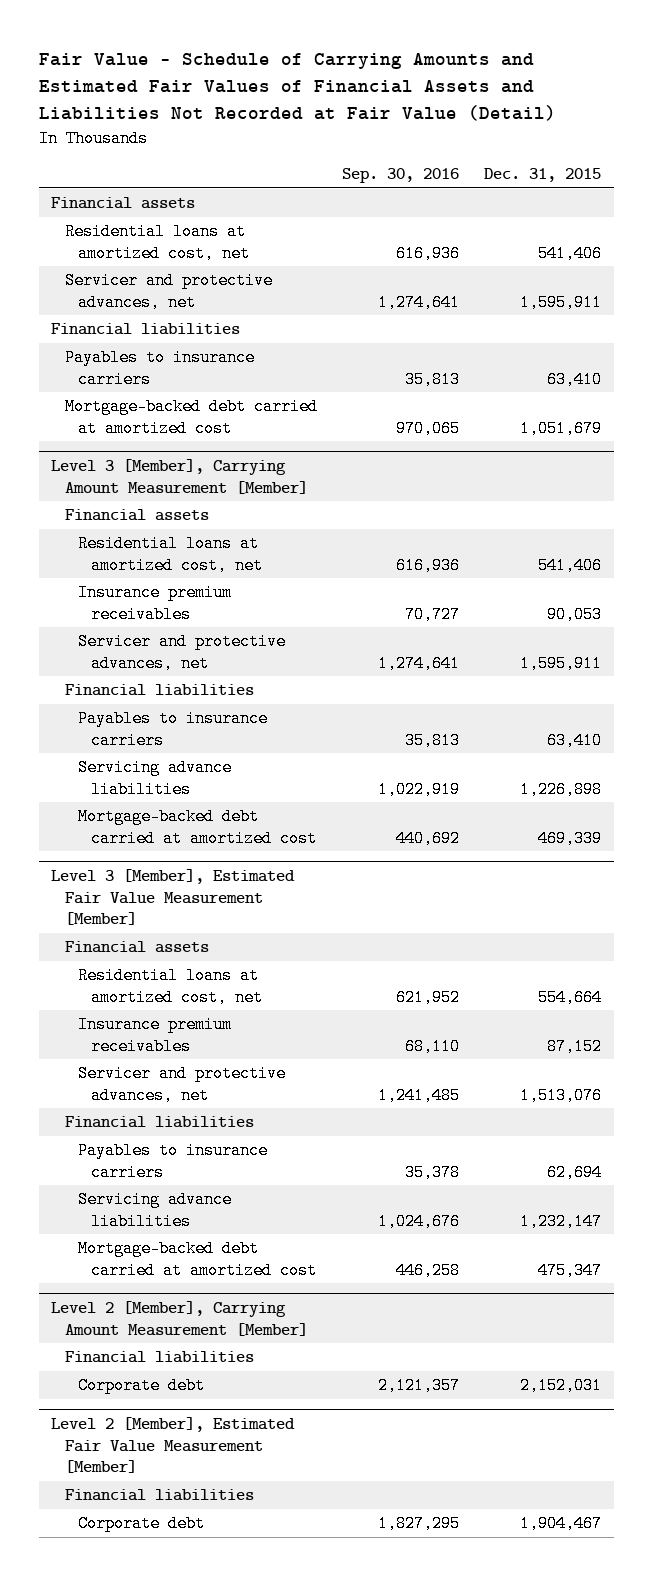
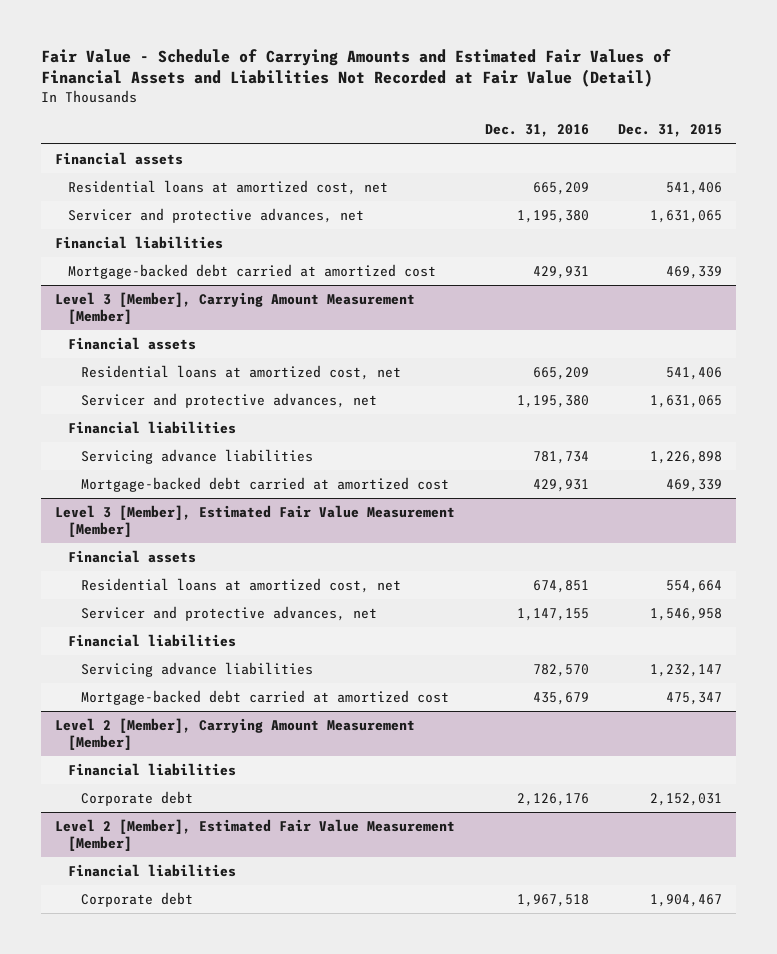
[341,168,459,184] Sep. 30, 2016 -> none
none -> [484,124,589,138] Dec. 31, 2016
[520,293,603,311] 1,595,911 -> [649,209,722,223] 1,631,065
[64,349,255,388] Payables to insurance carriers -> none
[520,419,603,437] 1,051,679 -> [665,265,722,279] 469,339
[77,584,232,623] Insurance premium receivables -> none
[520,654,603,672] 1,595,911 -> [649,394,722,408] 1,631,065
[77,710,268,749] Payables to insurance carriers -> none
[77,1016,232,1055] Insurance premium receivables -> none
[520,1086,603,1104] 1,513,076 -> [649,607,722,621] 1,546,958
[77,1142,268,1181] Payables to insurance carriers -> none

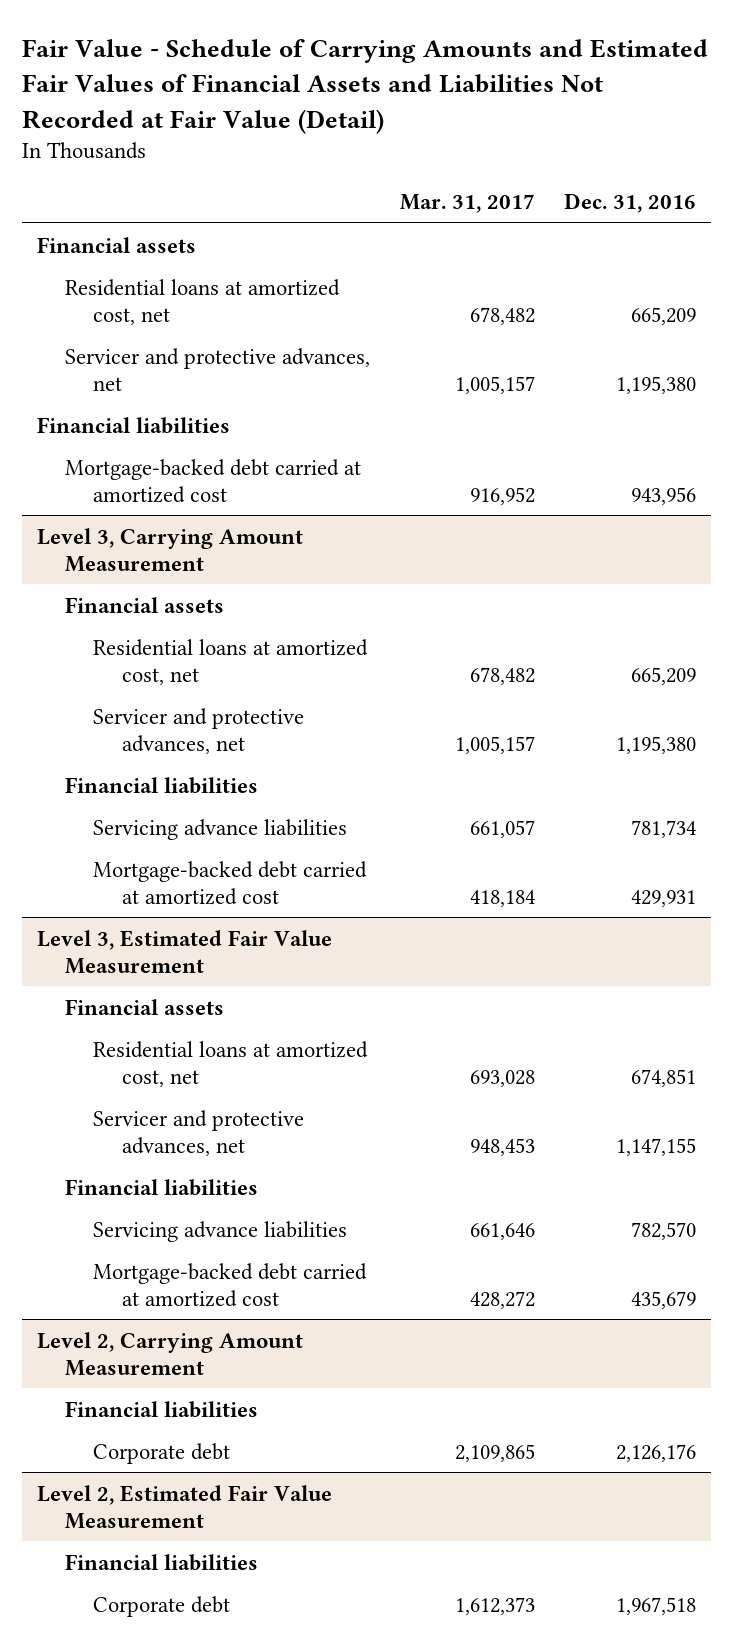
[617,124,722,138] Dec. 31, 2015 -> none
none -> [399,194,535,214] Mar. 31, 2017
[532,265,589,279] 429,931 -> [631,486,697,505] 943,956
[55,291,416,324] Level 3 [Member], Carrying Amount Measurement [Member] -> [37,527,304,572] Level 3, Carrying Amount Measurement
[55,504,456,537] Level 3 [Member], Estimated Fair Value Measurement [Member] -> [37,929,333,974] Level 3, Estimated Fair Value Measurement
[55,717,416,750] Level 2 [Member], Carrying Amount Measurement [Member] -> [37,1331,304,1376] Level 2, Carrying Amount Measurement
[55,818,456,851] Level 2 [Member], Estimated Fair Value Measurement [Member] -> [37,1484,333,1529] Level 2, Estimated Fair Value Measurement

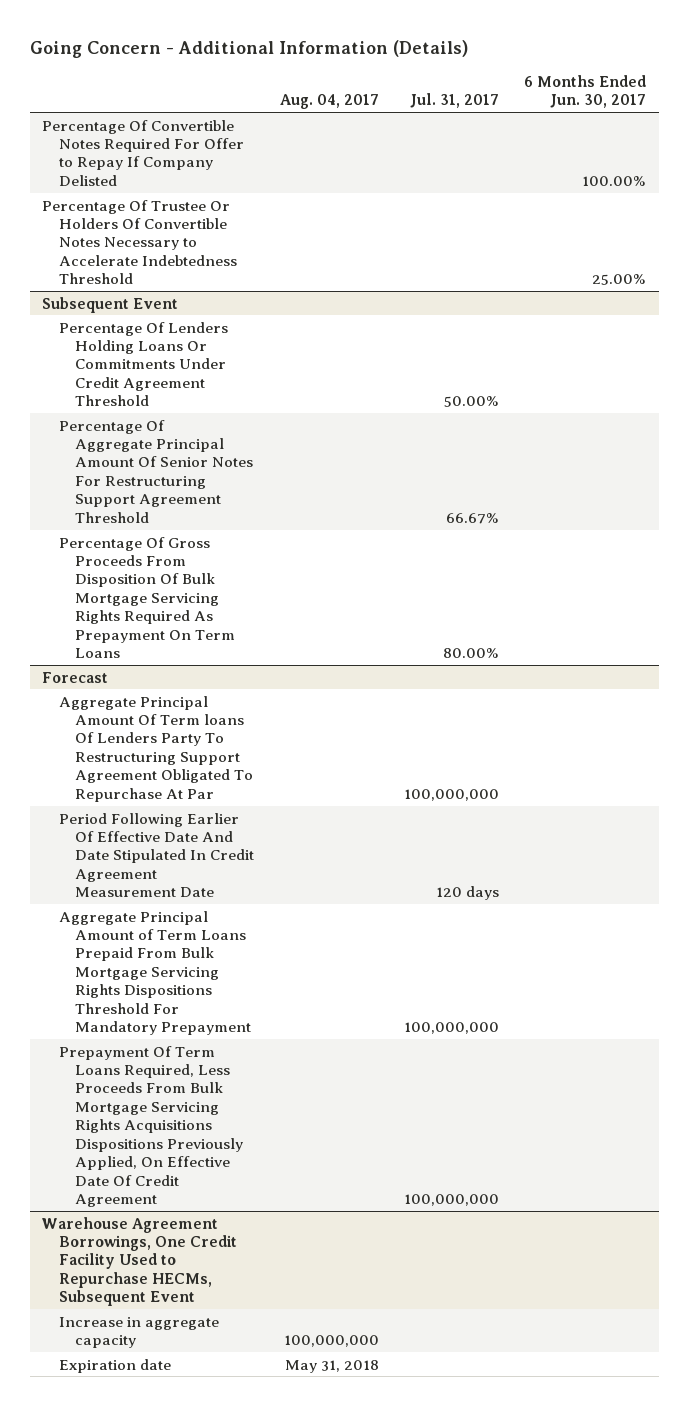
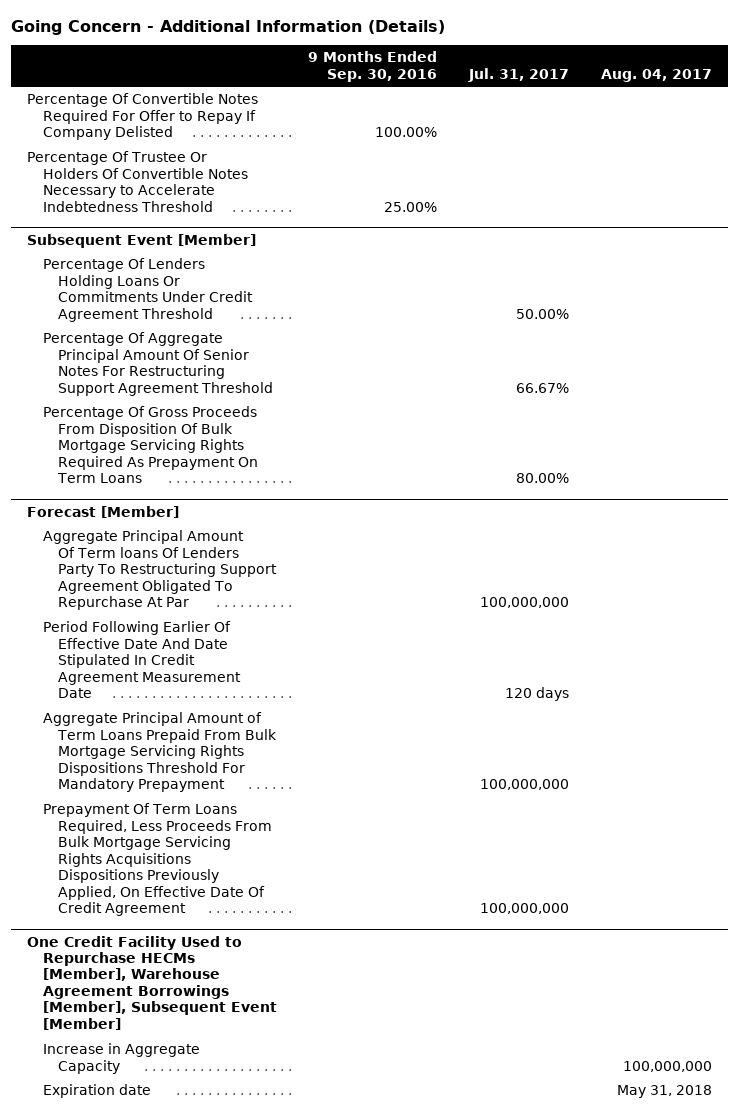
[524,74,647,109] 6 Months Ended Jun. 30, 2017 -> none
none -> [308,51,438,82] 9 Months Ended Sep. 30, 2016
[42,296,179,313] Subsequent Event -> [26,233,256,248] Subsequent Event [Member]
[42,671,109,683] Forecast -> [26,505,179,518] Forecast [Member]
[42,1216,237,1307] Warehouse Agreement Borrowings, One Credit Facility Used to Repurchase HECMs, Subsequent Event -> [26,935,277,1030] One Credit Facility Used to Repurchase HECMs [Member], Warehouse Agreement Borrowings [Member], Subsequent Event [Member]
[58,1316,219,1349] Increase in aggregate capacity -> [42,1043,200,1074] Increase in Aggregate Capacity

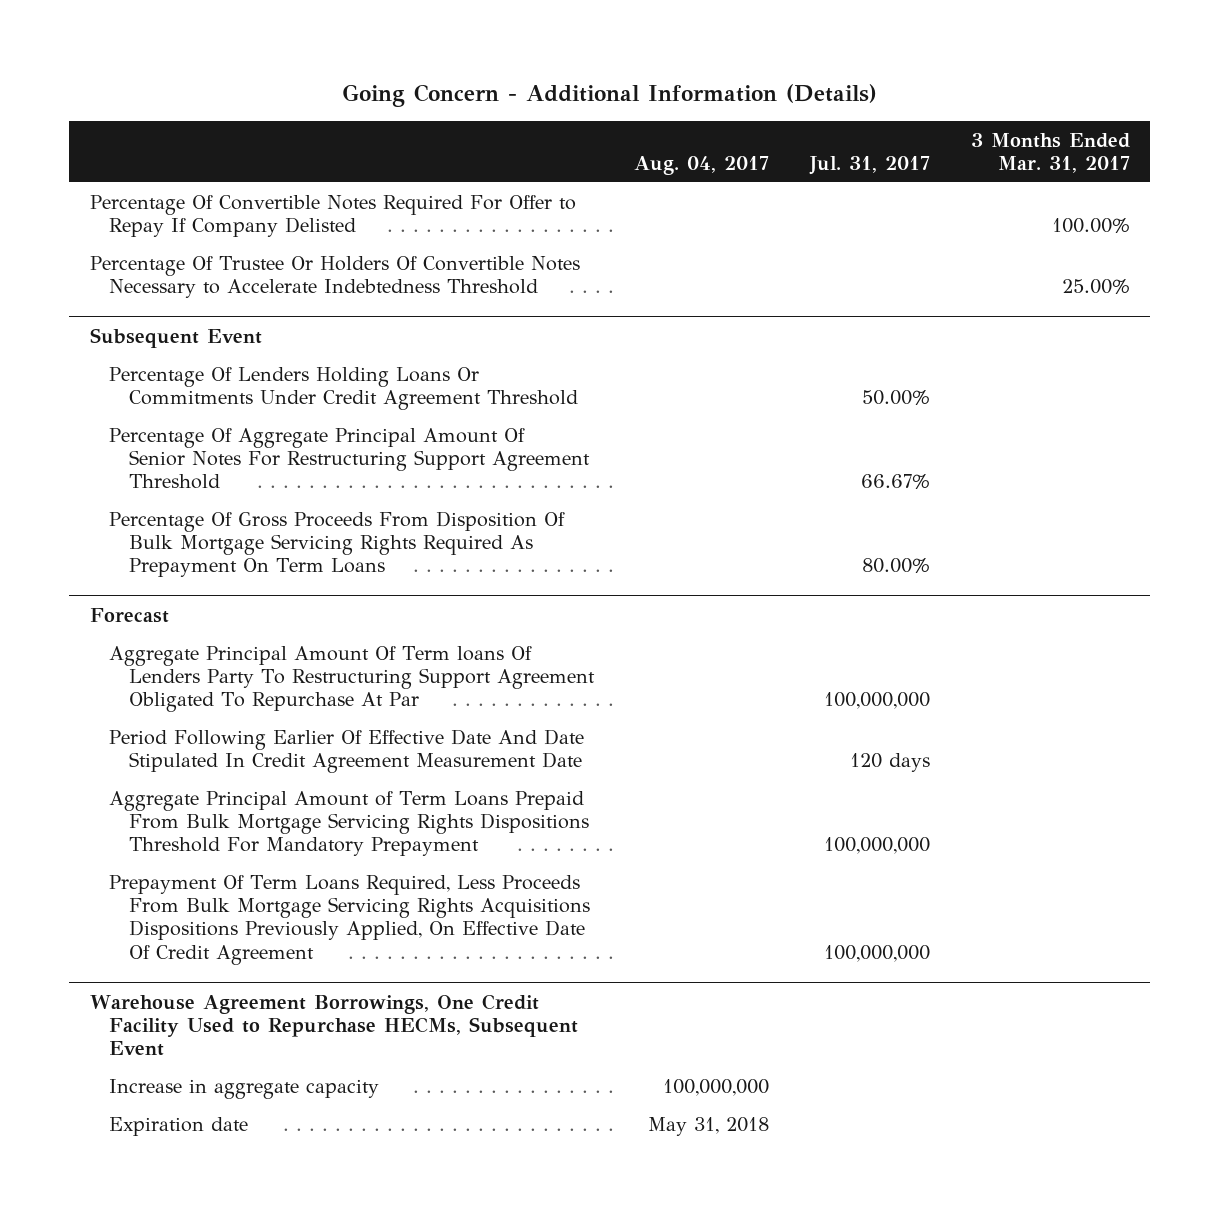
[308,51,438,82] 9 Months Ended Sep. 30, 2016 -> none
none -> [970,132,1130,173] 3 Months Ended Mar. 31, 2017
[26,233,256,248] Subsequent Event [Member] -> [89,327,262,348] Subsequent Event
[26,505,179,518] Forecast [Member] -> [89,607,169,623] Forecast
[26,935,277,1030] One Credit Facility Used to Repurchase HECMs [Member], Warehouse Agreement Borrowings [Member], Subsequent Event [Member] -> [89,993,579,1057] Warehouse Agreement Borrowings, One Credit Facility Used to Repurchase HECMs, Subsequent Event
[42,1043,200,1074] Increase in Aggregate Capacity -> [109,1078,380,1099] Increase in aggregate capacity

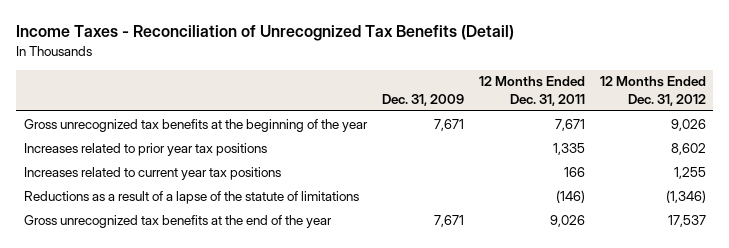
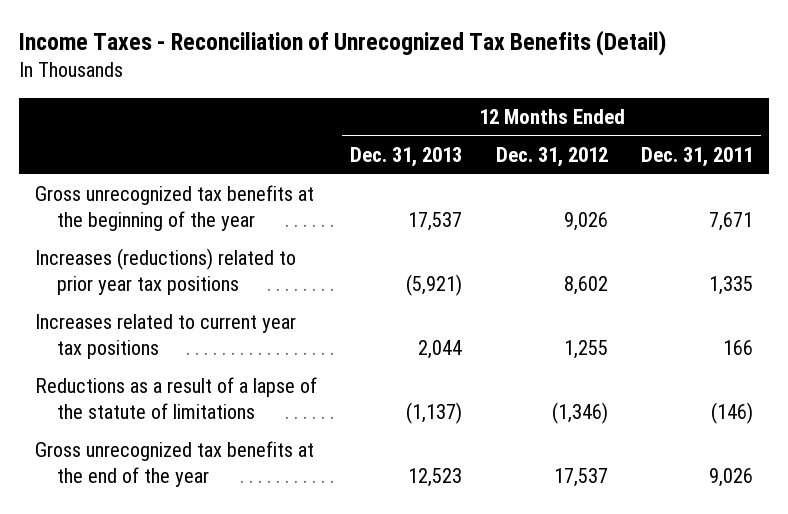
[381,93,464,106] Dec. 31, 2009 -> none
none -> [350,146,463,167] Dec. 31, 2013
[23,142,267,156] Increases related to prior year tax positions -> [35,248,297,295] Increases (reductions) related to prior year tax positions

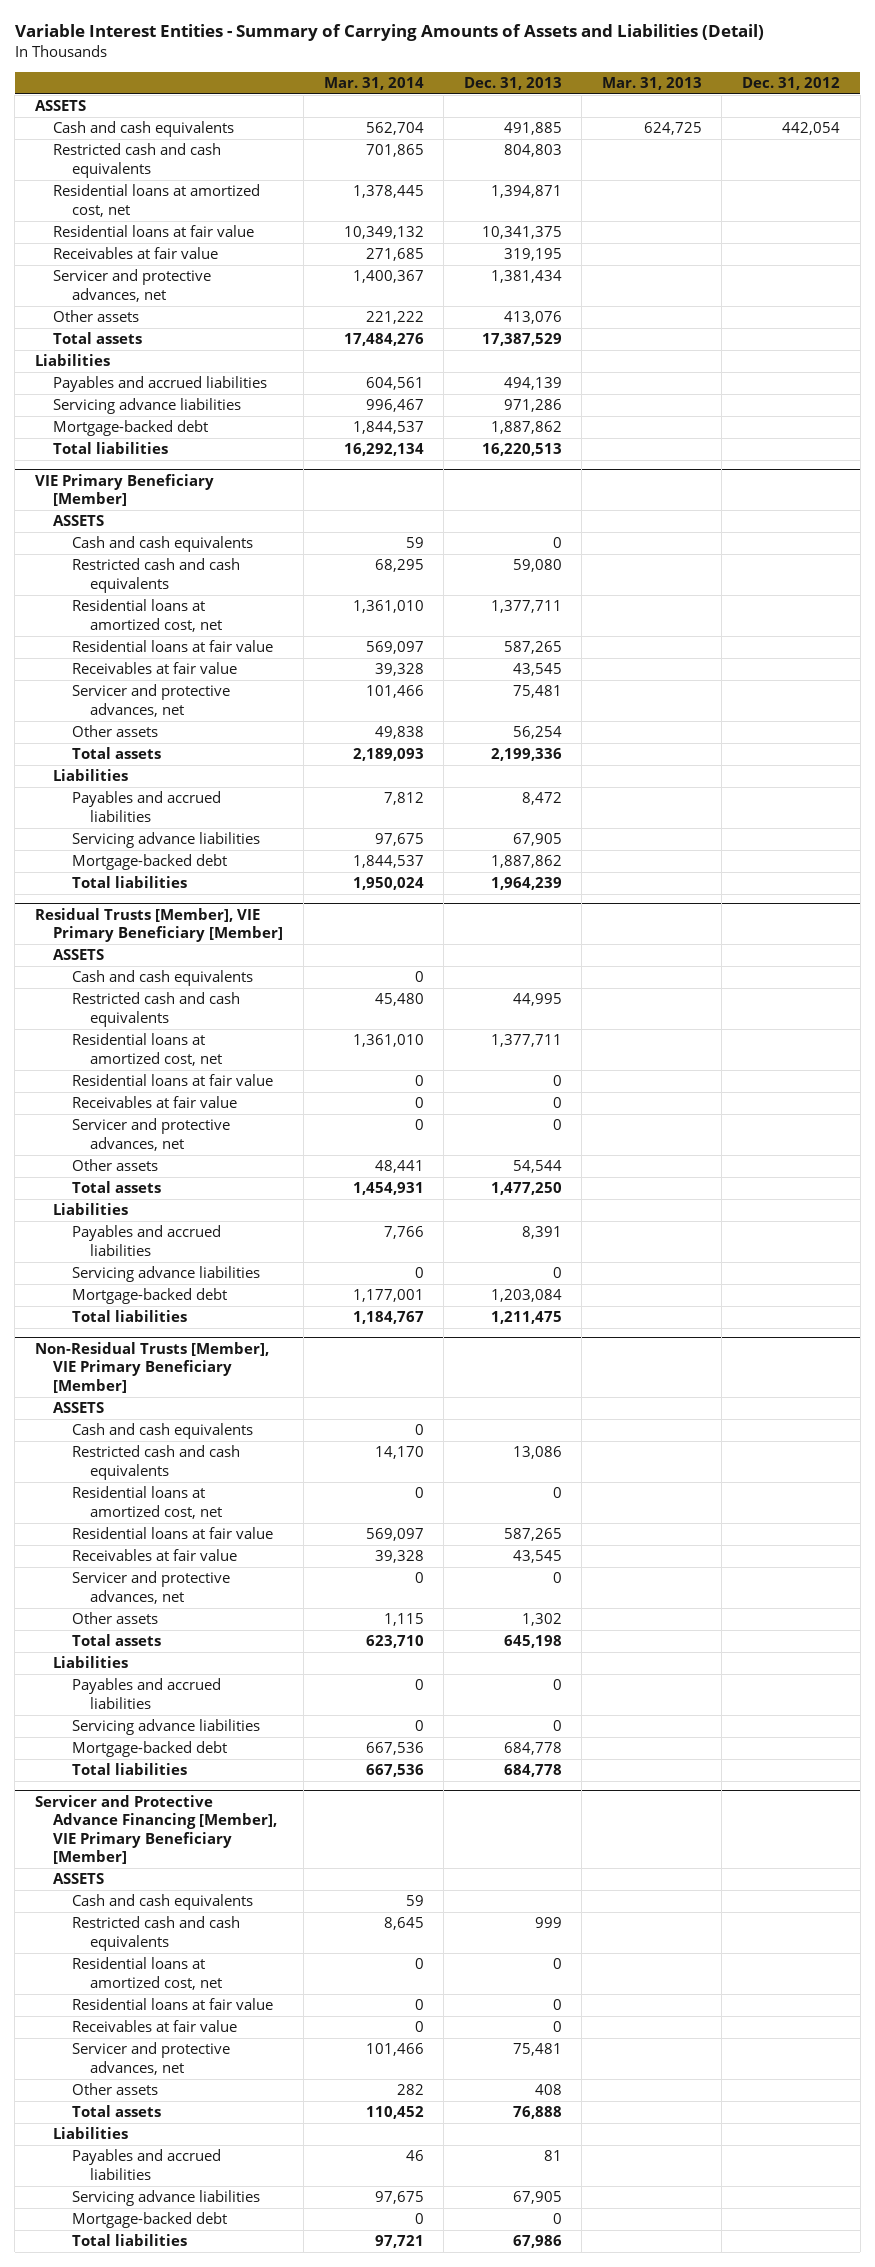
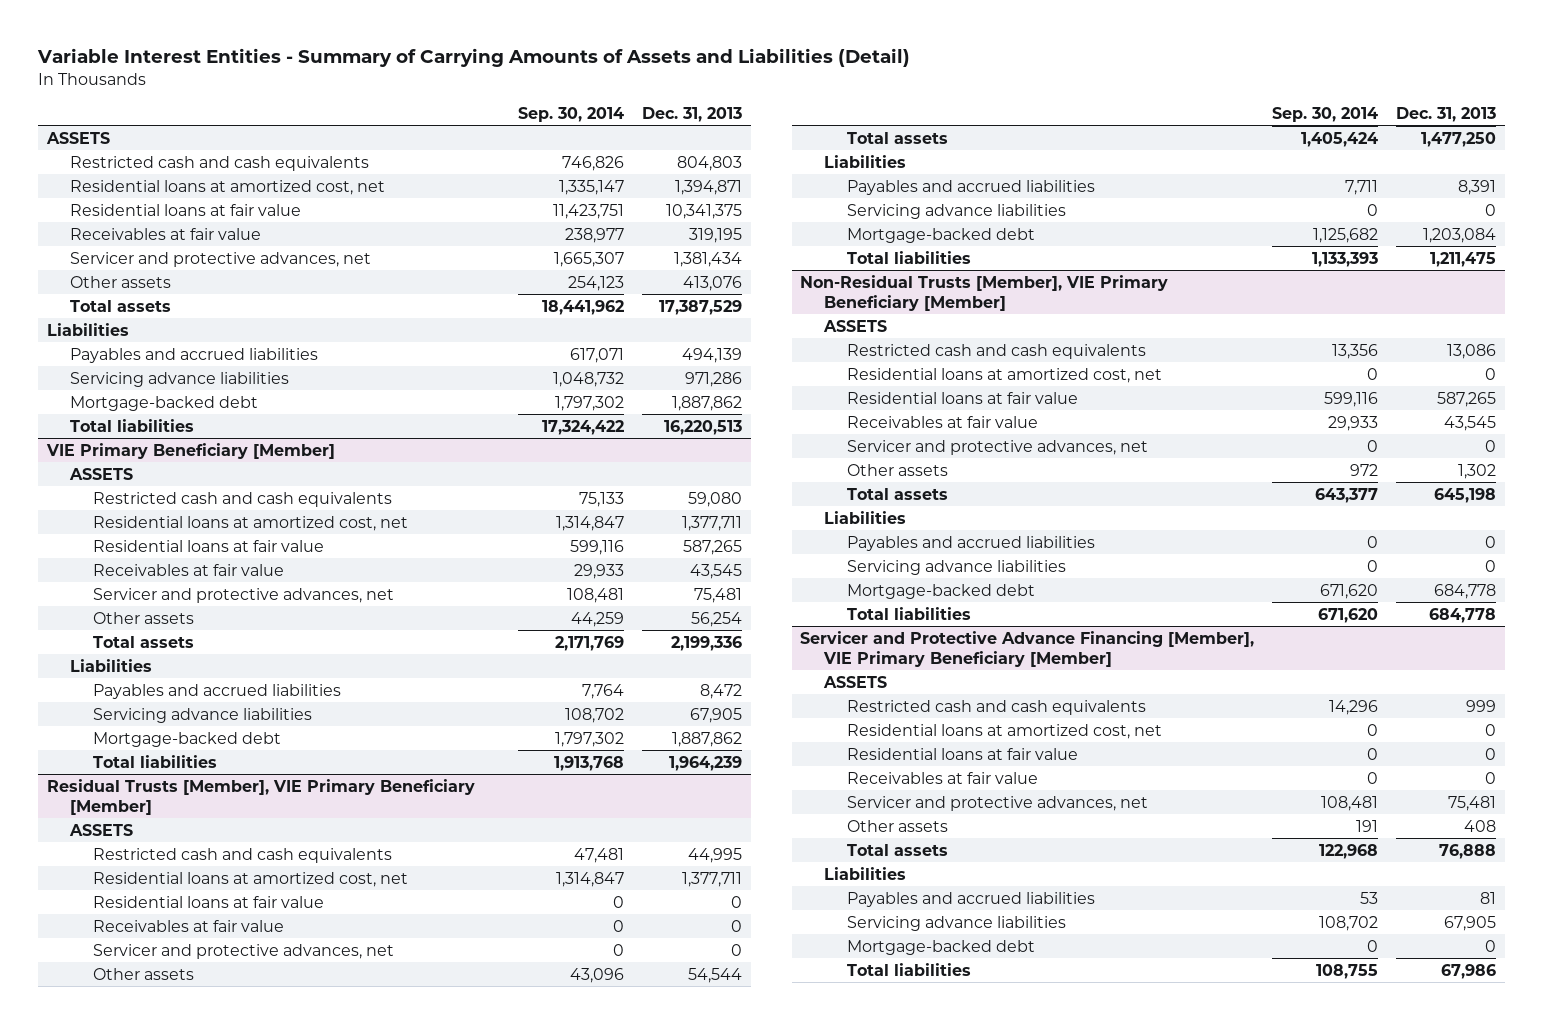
[323,76,424,90] Mar. 31, 2014 -> none
[601,76,702,90] Mar. 31, 2013 -> none
[742,76,841,90] Dec. 31, 2012 -> none
none -> [518,106,625,122] Sep. 30, 2014
[53,121,235,138] Cash and cash equivalents -> none
[71,536,253,553] Cash and cash equivalents -> none
[71,970,253,987] Cash and cash equivalents -> none
[71,1423,253,1440] Cash and cash equivalents -> none
[71,1894,253,1911] Cash and cash equivalents -> none

